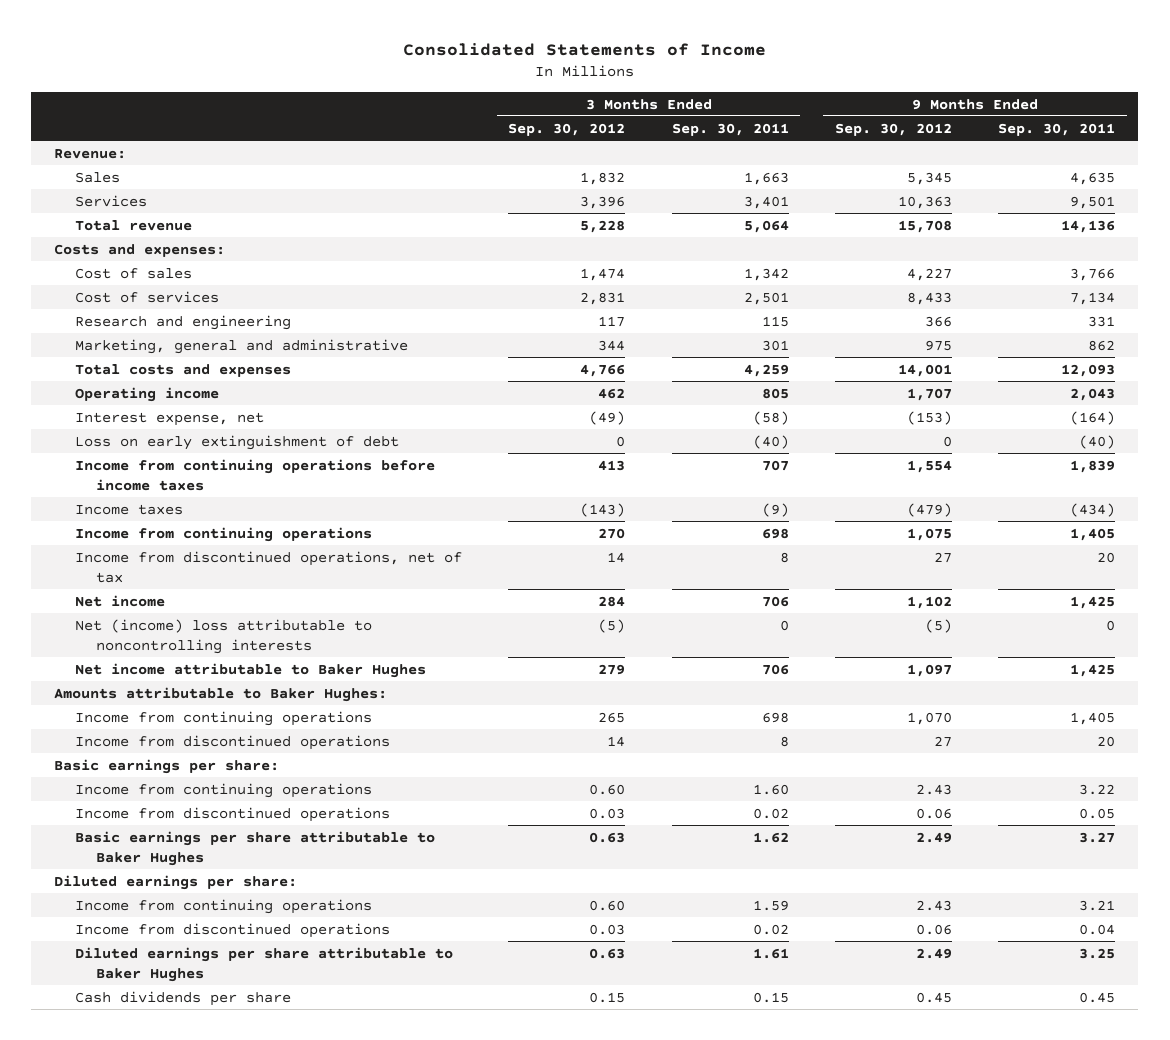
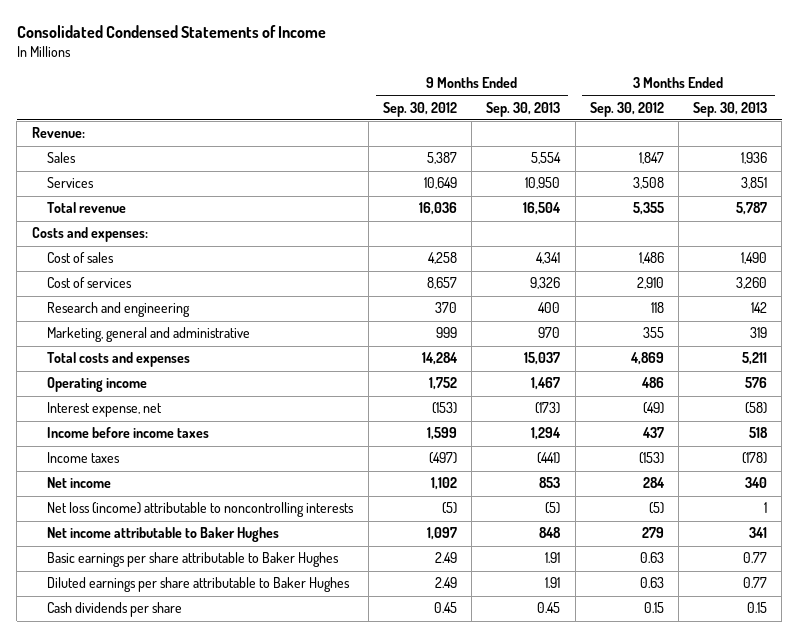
[402,43,766,57] Consolidated Statements of Income -> [16,25,326,39] Consolidated Condensed Statements of Income
[671,122,789,136] Sep. 30, 2011 -> none
[998,122,1116,136] Sep. 30, 2011 -> none
none -> [486,101,561,117] Sep. 30, 2013
none -> [693,101,768,117] Sep. 30, 2013
[580,171,626,185] 1,832 -> [638,152,664,165] 1,847
[906,171,952,185] 5,345 -> [426,152,457,165] 5,387
[580,195,626,209] 3,396 -> [632,177,664,190] 3,508
[897,195,952,209] 10,363 -> [423,177,457,190] 10,649
[580,219,626,233] 5,228 -> [632,202,664,216] 5,355
[897,219,952,233] 15,708 -> [418,202,457,216] 16,036
[580,267,626,281] 1,474 -> [638,252,664,265] 1,486
[906,267,952,281] 4,227 -> [427,252,457,265] 4,258
[580,291,626,305] 2,831 -> [636,277,664,290] 2,910
[906,291,952,305] 8,433 -> [426,277,457,290] 8,657
[598,315,626,327] 117 -> [650,302,664,314] 118
[924,315,952,327] 366 -> [434,302,457,314] 370
[598,339,626,351] 344 -> [642,327,664,339] 355
[924,339,952,351] 975 -> [435,327,457,339] 999
[580,363,626,377] 4,766 -> [629,352,664,366] 4,869
[897,363,952,377] 14,001 -> [421,352,458,366] 14,284
[598,387,626,399] 462 -> [640,377,664,389] 486
[906,387,952,401] 1,707 -> [428,377,457,391] 1,752
[75,434,400,450] Loss on early extinguishment of debt -> none
[75,526,373,542] Income from continuing operations -> none
[75,550,463,583] Income from discontinued operations, net of tax -> none
[75,458,436,491] Income from continuing operations before income taxes -> [47,427,210,439] Income before income taxes
[598,459,626,471] 413 -> [641,427,664,439] 437
[906,459,952,473] 1,554 -> [426,427,457,441] 1,599
[580,502,626,517] (143) -> [638,452,664,465] (153)
[906,502,952,517] (479) -> [428,452,457,465] (497)
[75,618,373,654] Net (income) loss attributable to noncontrolling interests -> [47,502,355,518] Net loss (income) attributable to noncontrolling interests
[54,686,388,702] Amounts attributable to Baker Hughes: -> none
[75,710,373,726] Income from continuing operations -> none
[75,734,391,750] Income from discontinued operations -> none
[54,758,280,774] Basic earnings per share: -> none
[75,782,373,798] Income from continuing operations -> none
[75,806,391,822] Income from discontinued operations -> none
[54,874,298,890] Diluted earnings per share: -> none
[75,898,373,914] Income from continuing operations -> none
[75,922,391,938] Income from discontinued operations -> none

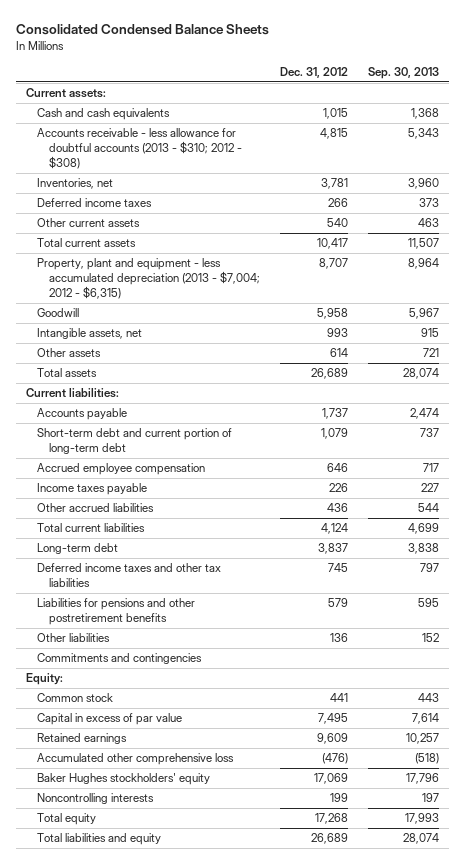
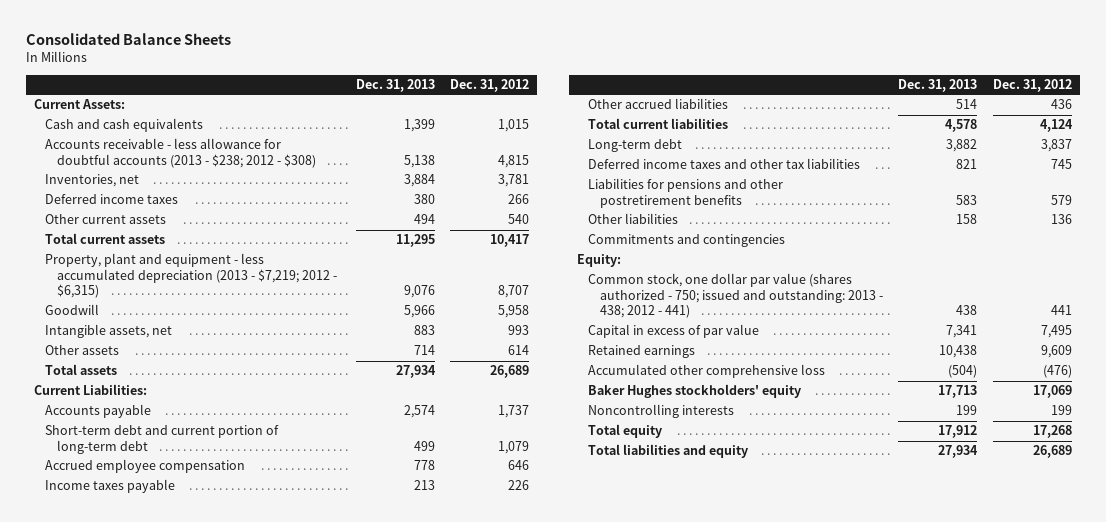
[16,24,270,36] Consolidated Condensed Balance Sheets -> [25,33,231,46] Consolidated Balance Sheets
[367,66,439,79] Sep. 30, 2013 -> none
none -> [355,79,435,93] Dec. 31, 2013
[26,88,107,99] Current assets: -> [33,99,125,110] Current Assets:
[37,128,242,170] Accounts receivable - less allowance for doubtful accounts (2013 - $310; 2012 - $308) -> [45,138,316,168] Accounts receivable - less allowance for doubtful accounts (2013 - $238; 2012 - $308)
[37,258,260,300] Property, plant and equipment - less accumulated depreciation (2013 - $7,004; 2012 - $6,315) -> [45,253,337,299] Property, plant and equipment - less accumulated depreciation (2013 - $7,219; 2012 - $6,315)
[26,388,120,399] Current liabilities: -> [33,384,147,396] Current Liabilities:
[37,693,114,703] Common stock -> [588,273,883,319] Common stock, one dollar par value (shares authorized - 750; issued and outstanding: 2013 - 438; 2012 - 441)

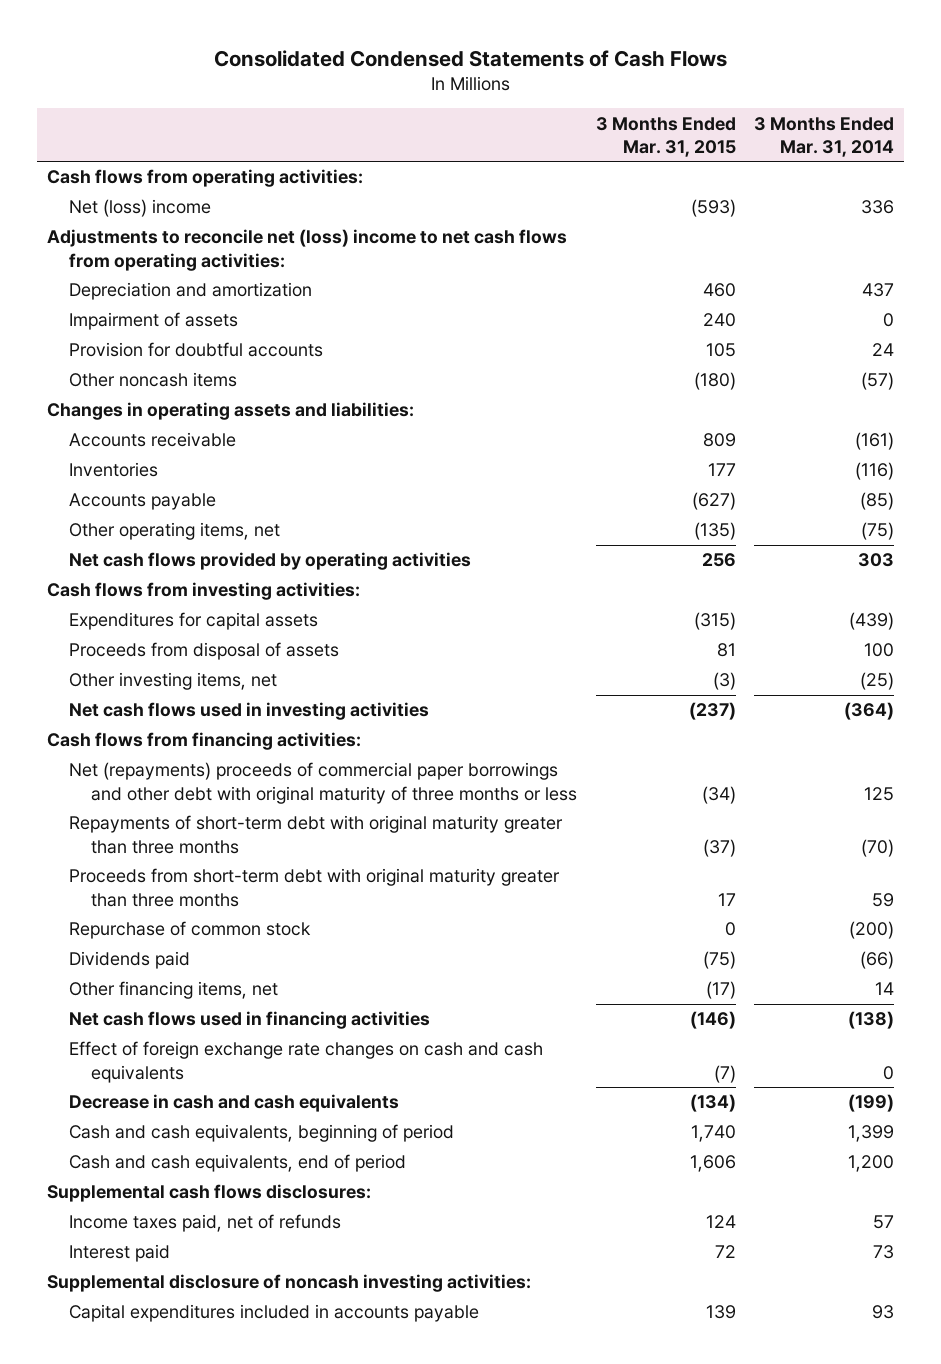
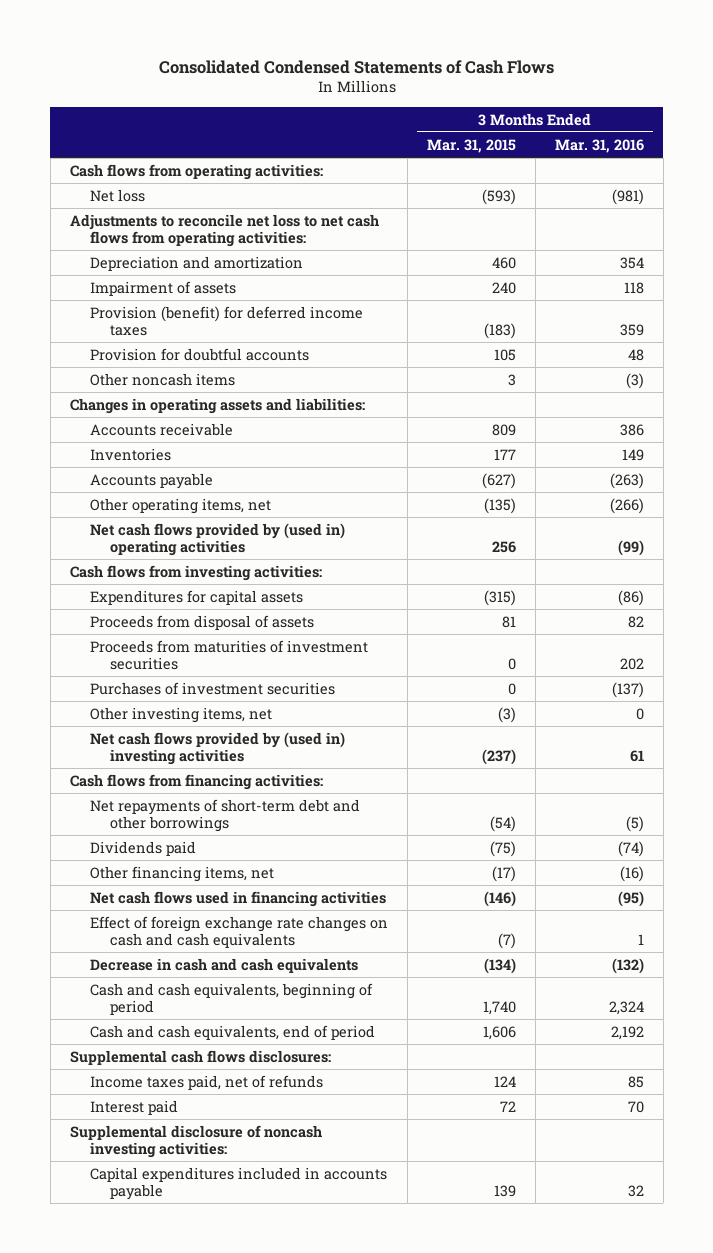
[754,116,895,158] 3 Months Ended Mar. 31, 2014 -> none
none -> [554,138,644,153] Mar. 31, 2016
[68,199,211,218] Net (loss) income -> [90,188,146,202] Net loss
[46,229,567,271] Adjustments to reconcile net (loss) income to net cash flows from operating activities: -> [69,213,379,247] Adjustments to reconcile net loss to net cash flows from operating activities:
none -> [90,305,364,336] Provision (benefit) for deferred income taxes
[693,372,736,391] (180) -> [507,373,516,386] 3
[68,552,471,571] Net cash flows provided by operating activities -> [90,522,346,556] Net cash flows provided by (used in) operating activities
none -> [90,639,369,670] Proceeds from maturities of investment securities
none -> [90,681,336,695] Purchases of investment securities
[68,702,429,721] Net cash flows used in investing activities -> [90,731,346,765] Net cash flows provided by (used in) investing activities
[68,815,563,854] Repayments of short-term debt with original maturity greater than three months -> none
[68,868,560,907] Proceeds from short-term debt with original maturity greater than three months -> none
[68,921,311,940] Repurchase of common stock -> none
[68,762,577,804] Net (repayments) proceeds of commercial paper borrowings and other debt with original maturity of three months or less -> [90,798,361,832] Net repayments of short-term debt and other borrowings
[701,785,736,804] (34) -> [489,815,516,832] (54)

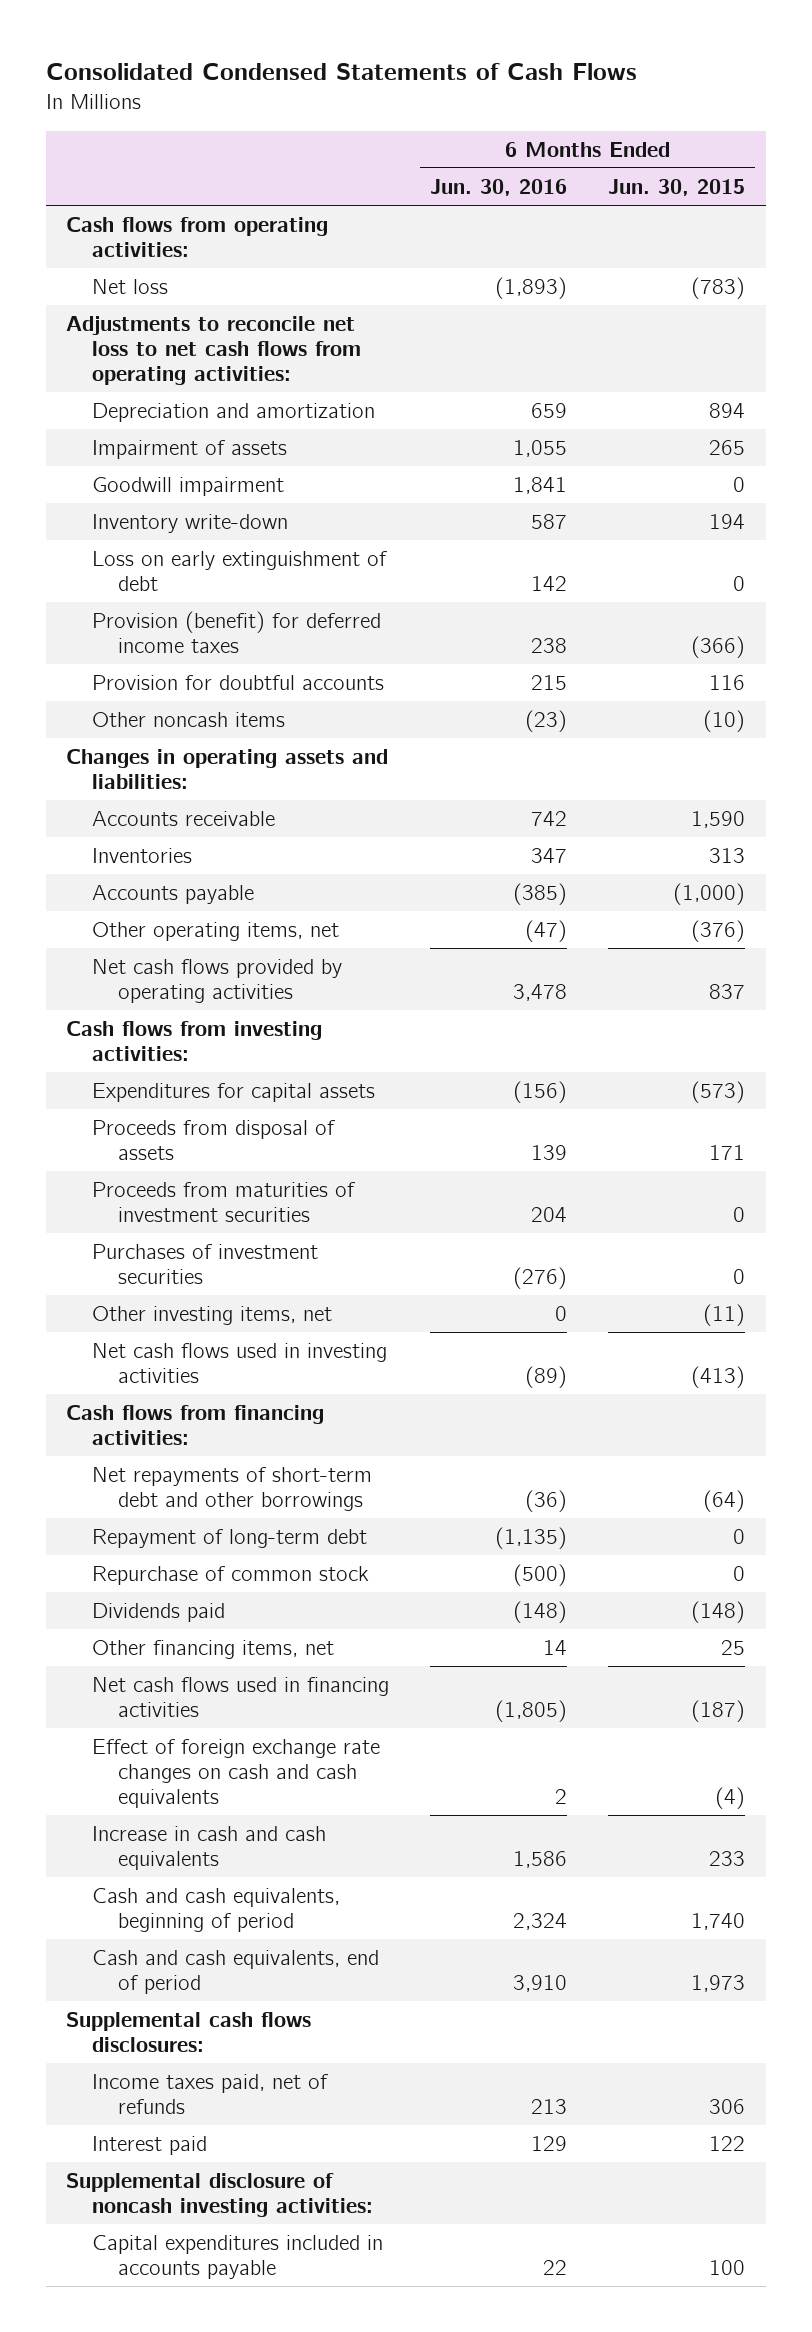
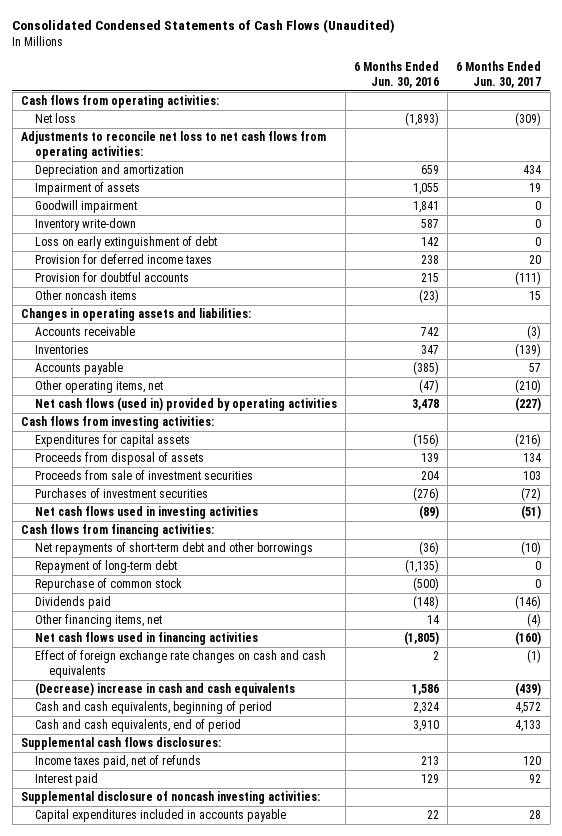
[45,62,637,80] Consolidated Condensed Statements of Cash Flows -> [12,19,396,34] Consolidated Condensed Statements of Cash Flows (Unaudited)
[608,178,746,196] Jun. 30, 2015 -> none
none -> [456,61,542,88] 6 Months Ended Jun. 30, 2017
[92,611,382,654] Provision (benefit) for deferred income taxes -> [34,254,212,265] Provision for deferred income taxes
[92,959,343,1004] Net cash flows provided by operating activities -> [34,397,337,412] Net cash flows (used in) provided by operating activities
[92,1182,356,1223] Proceeds from maturities of investment securities -> [34,470,253,481] Proceeds from sale of investment securities
[92,1306,333,1326] Other investing items, net -> none
[92,1826,327,1871] Increase in cash and cash equivalents -> [34,682,295,697] (Decrease) increase in cash and cash equivalents

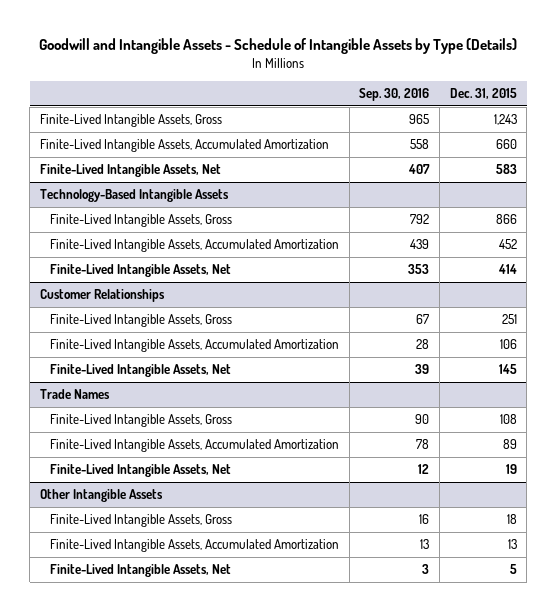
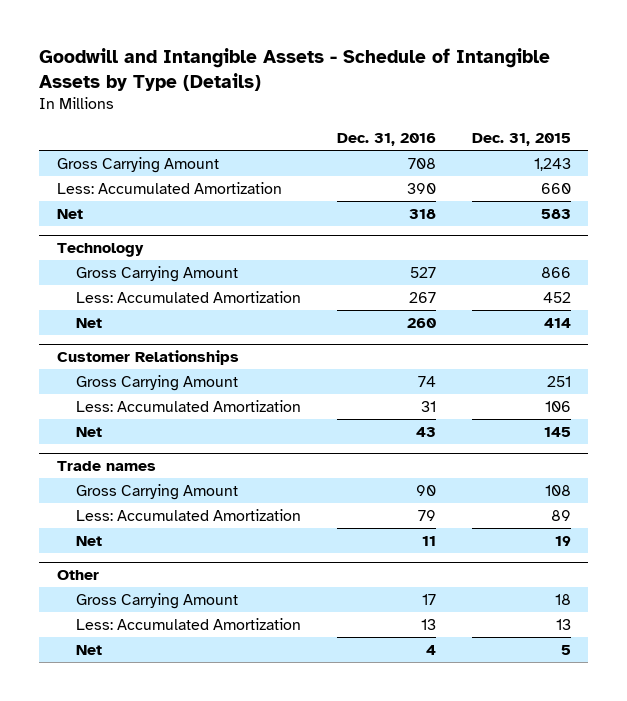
[359,88,430,102] Sep. 30, 2016 -> none
none -> [336,133,436,147] Dec. 31, 2016
[39,114,222,128] Finite-Lived Intangible Assets, Gross -> [56,156,219,173] Gross Carrying Amount
[39,139,329,153] Finite-Lived Intangible Assets, Accumulated Amortization -> [56,181,282,194] Less: Accumulated Amortization
[39,164,221,178] Finite-Lived Intangible Assets, Net -> [56,208,83,219] Net
[39,189,229,203] Technology-Based Intangible Assets -> [56,243,144,258] Technology
[50,214,233,228] Finite-Lived Intangible Assets, Gross -> [76,265,239,282] Gross Carrying Amount
[50,239,340,253] Finite-Lived Intangible Assets, Accumulated Amortization -> [76,290,302,303] Less: Accumulated Amortization
[50,264,232,278] Finite-Lived Intangible Assets, Net -> [76,317,103,328] Net
[50,314,233,328] Finite-Lived Intangible Assets, Gross -> [76,374,239,391] Gross Carrying Amount
[50,339,340,353] Finite-Lived Intangible Assets, Accumulated Amortization -> [76,399,302,412] Less: Accumulated Amortization
[50,364,232,378] Finite-Lived Intangible Assets, Net -> [76,426,103,437] Net
[39,389,110,400] Trade Names -> [56,461,156,472] Trade names
[50,414,233,428] Finite-Lived Intangible Assets, Gross -> [76,483,239,500] Gross Carrying Amount
[50,439,340,453] Finite-Lived Intangible Assets, Accumulated Amortization -> [76,508,302,521] Less: Accumulated Amortization
[50,464,232,478] Finite-Lived Intangible Assets, Net -> [76,535,103,546] Net
[39,489,163,503] Other Intangible Assets -> [56,570,99,581] Other
[50,514,233,528] Finite-Lived Intangible Assets, Gross -> [76,592,239,609] Gross Carrying Amount
[50,539,340,553] Finite-Lived Intangible Assets, Accumulated Amortization -> [76,617,302,630] Less: Accumulated Amortization
[50,564,232,578] Finite-Lived Intangible Assets, Net -> [76,644,103,655] Net

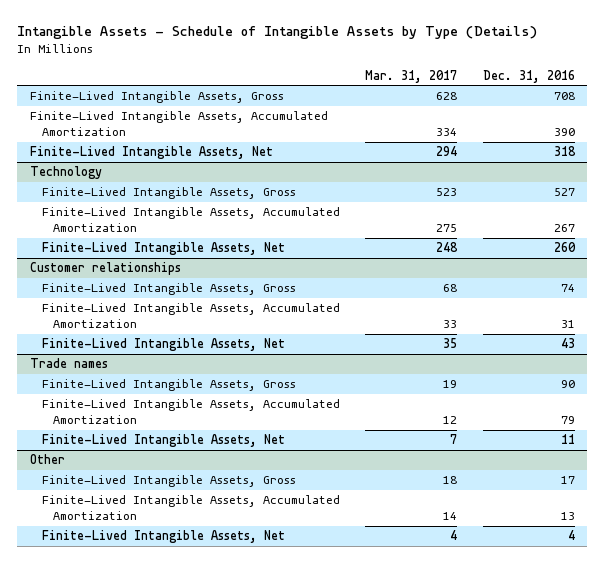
[38,48,550,92] Goodwill and Intangible Assets - Schedule of Intangible Assets by Type (Details) -> [17,26,538,40] Intangible Assets - Schedule of Intangible Assets by Type (Details)
[471,133,571,147] Dec. 31, 2015 -> none
none -> [365,69,458,83] Mar. 31, 2017
[56,156,219,173] Gross Carrying Amount -> [30,91,285,104] Finite-Lived Intangible Assets, Gross
[56,181,282,194] Less: Accumulated Amortization -> [30,111,329,136] Finite-Lived Intangible Assets, Accumulated Amortization
[56,208,83,219] Net -> [30,146,274,160] Finite-Lived Intangible Assets, Net
[76,265,239,282] Gross Carrying Amount -> [41,187,296,200] Finite-Lived Intangible Assets, Gross
[76,290,302,303] Less: Accumulated Amortization -> [41,207,340,232] Finite-Lived Intangible Assets, Accumulated Amortization
[76,317,103,328] Net -> [41,242,285,256] Finite-Lived Intangible Assets, Net
[56,350,239,366] Customer Relationships -> [30,262,182,276] Customer relationships
[76,374,239,391] Gross Carrying Amount -> [41,283,296,296] Finite-Lived Intangible Assets, Gross
[76,399,302,412] Less: Accumulated Amortization -> [41,303,340,328] Finite-Lived Intangible Assets, Accumulated Amortization
[76,426,103,437] Net -> [41,338,285,352] Finite-Lived Intangible Assets, Net
[76,483,239,500] Gross Carrying Amount -> [41,379,296,392] Finite-Lived Intangible Assets, Gross
[76,508,302,521] Less: Accumulated Amortization -> [41,399,340,424] Finite-Lived Intangible Assets, Accumulated Amortization
[76,535,103,546] Net -> [41,434,285,448] Finite-Lived Intangible Assets, Net
[76,592,239,609] Gross Carrying Amount -> [41,475,296,488] Finite-Lived Intangible Assets, Gross
[76,617,302,630] Less: Accumulated Amortization -> [41,495,340,520] Finite-Lived Intangible Assets, Accumulated Amortization
[76,644,103,655] Net -> [41,530,285,544] Finite-Lived Intangible Assets, Net

